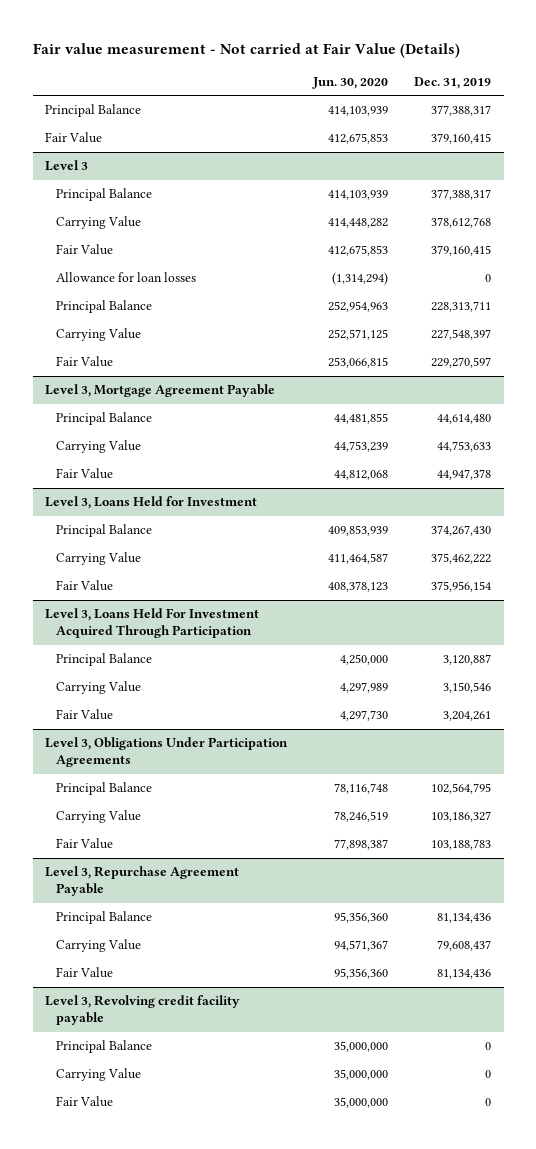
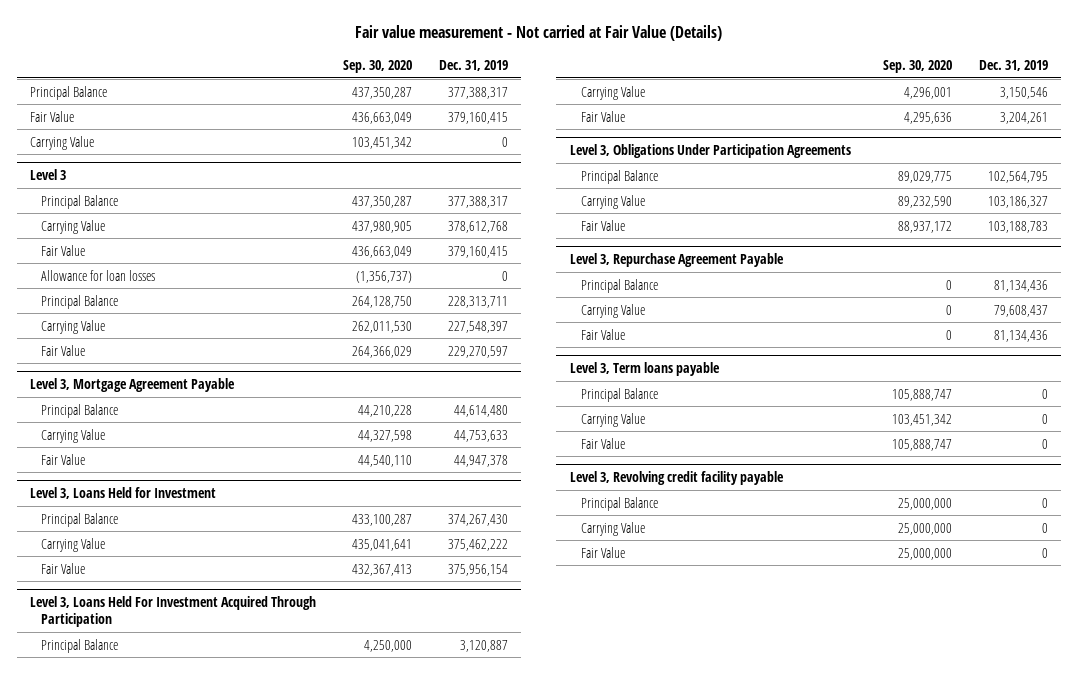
[312,76,389,89] Jun. 30, 2020 -> none
none -> [343,60,413,74] Sep. 30, 2020
none -> [30,135,95,150] Carrying Value
none -> [569,362,720,377] Level 3, Term loans payable
none -> [580,387,658,402] Principal Balance
none -> [580,412,645,427] Carrying Value
none -> [580,437,625,449] Fair Value

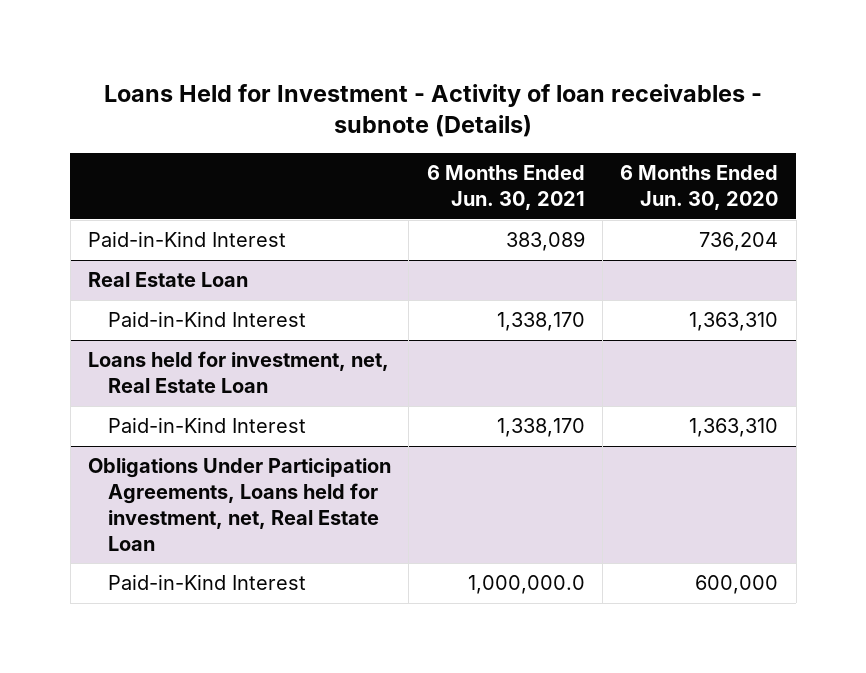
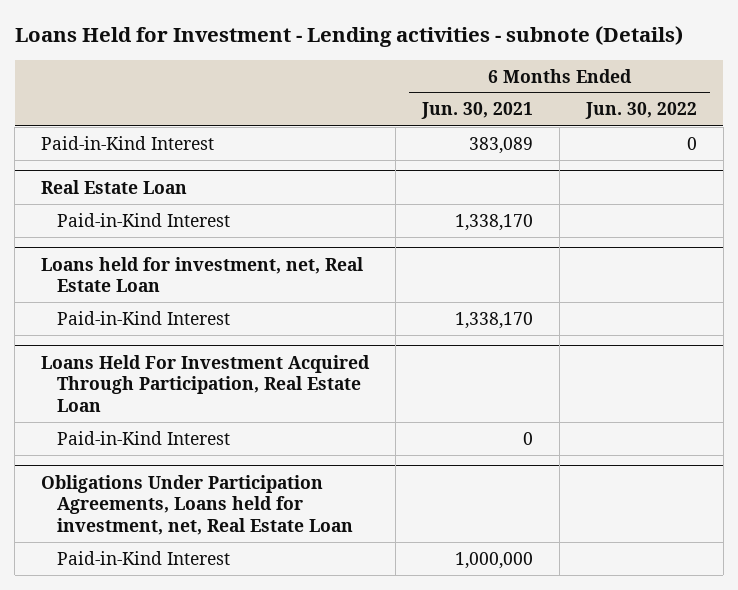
[104,83,763,137] Loans Held for Investment - Activity of loan receivables - subnote (Details) -> [14,26,683,48] Loans Held for Investment - Lending activities - subnote (Details)
[620,165,779,211] 6 Months Ended Jun. 30, 2020 -> none
none -> [585,102,698,120] Jun. 30, 2022
none -> [41,354,371,413] Loans Held For Investment Acquired Through Participation, Real Estate Loan
none -> [57,430,231,445] Paid-in-Kind Interest
[467,575,585,595] 1,000,000.0 -> [455,551,534,569] 1,000,000

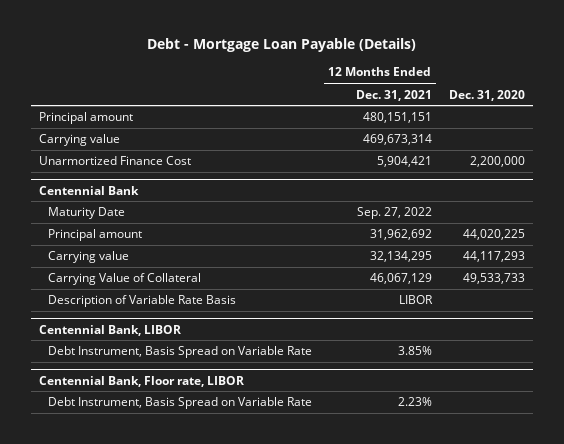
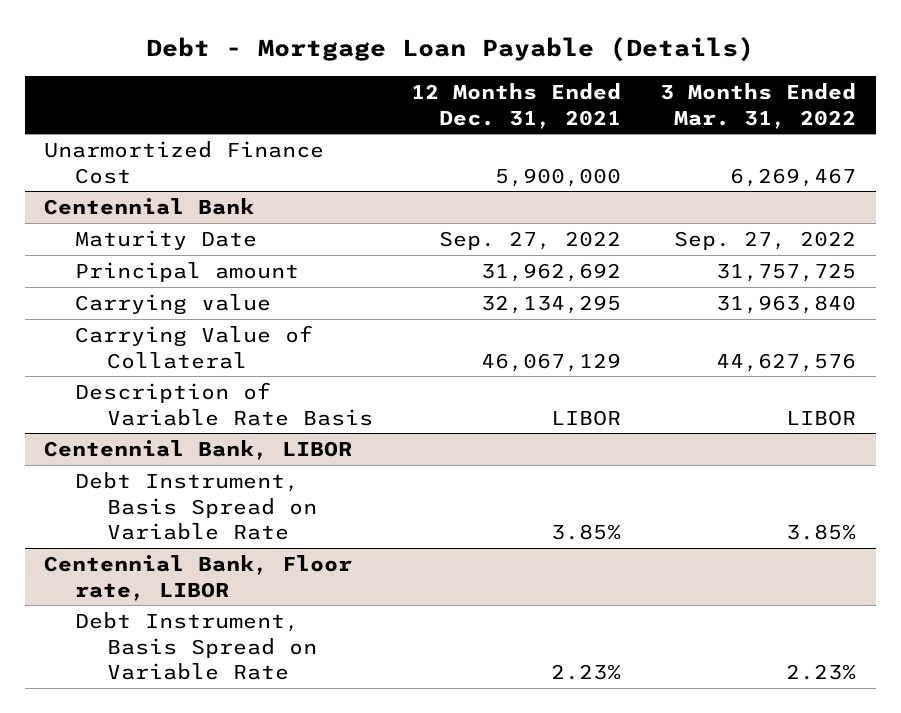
[448,89,525,101] Dec. 31, 2020 -> none
none -> [660,82,857,129] 3 Months Ended Mar. 31, 2022
[39,112,134,125] Principal amount -> none
[39,134,121,147] Carrying value -> none
[376,156,432,168] 5,904,421 -> [495,167,622,187] 5,900,000

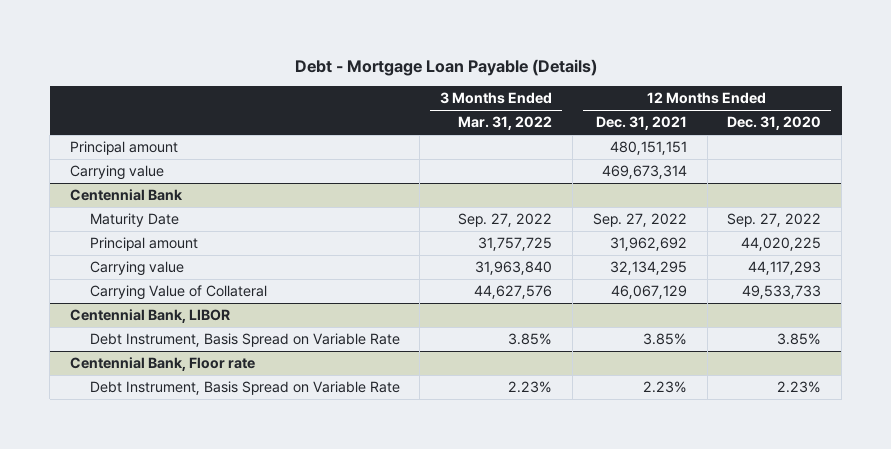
none -> [727,116,822,131] Dec. 31, 2020
[44,140,325,184] Unarmortized Finance Cost -> none
none -> [70,141,179,156] Principal amount
none -> [70,165,165,181] Carrying value
[75,381,373,426] Description of Variable Rate Basis -> none
[44,554,353,601] Centennial Bank, Floor rate, LIBOR -> [70,357,256,372] Centennial Bank, Floor rate

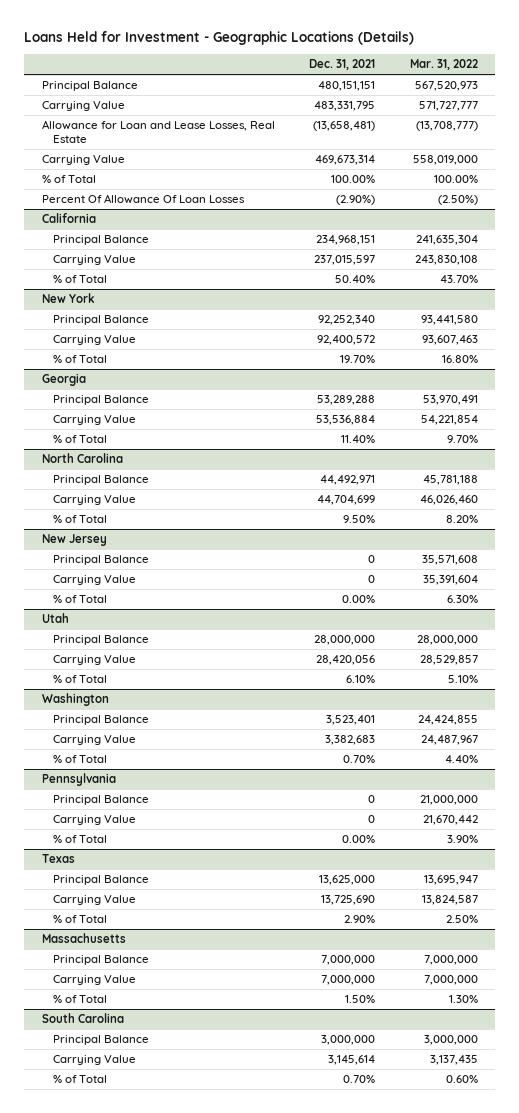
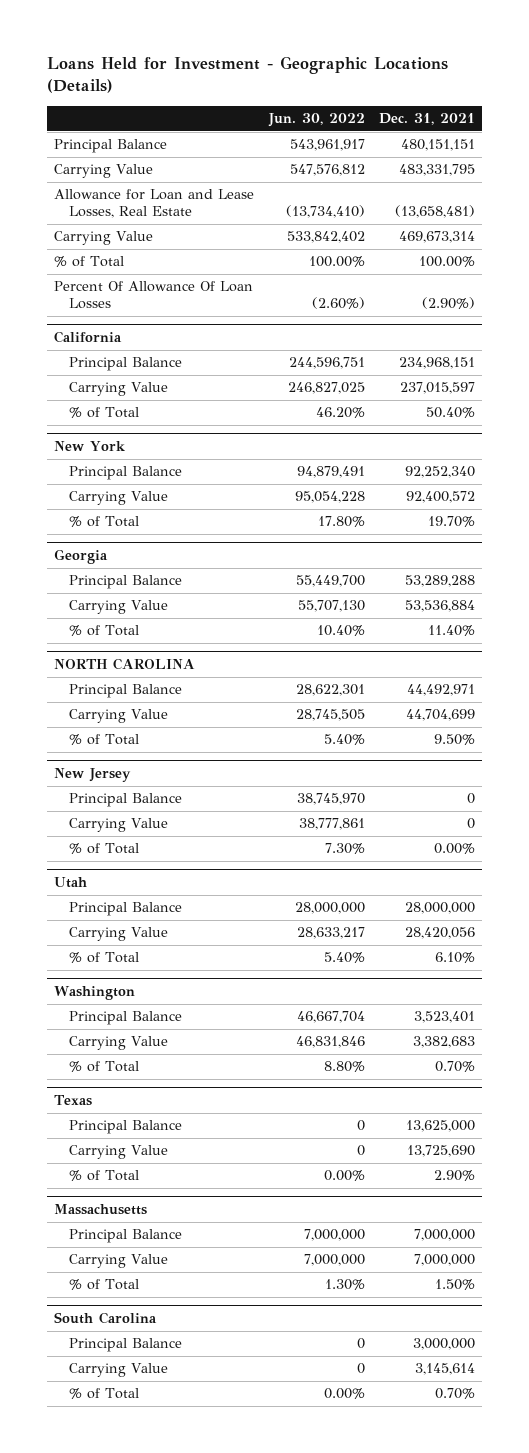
[409,59,478,71] Mar. 31, 2022 -> none
none -> [267,113,365,128] Jun. 30, 2022
[41,453,123,464] North Carolina -> [54,657,196,670] NORTH CAROLINA
[41,773,116,787] Pennsylvania -> none
[53,795,150,806] Principal Balance -> none
[53,815,137,826] Carrying Value -> none
[53,835,108,844] % of Total -> none

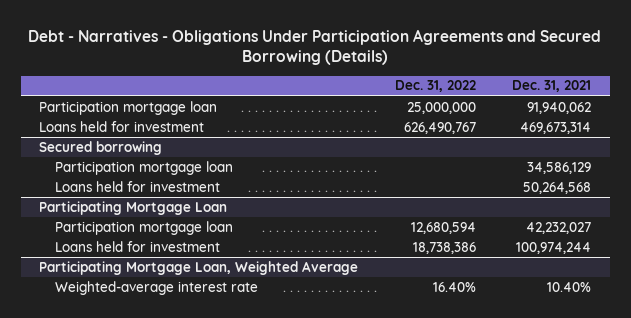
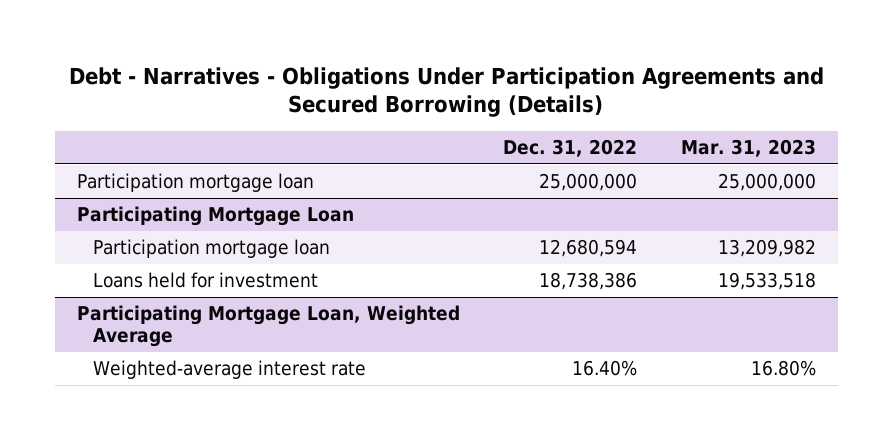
[512,80,592,93] Dec. 31, 2021 -> none
none -> [681,139,817,158] Mar. 31, 2023
[39,120,205,132] Loans held for investment -> none
[39,140,163,155] Secured borrowing -> none
[55,160,234,175] Participation mortgage loan -> none
[55,180,221,192] Loans held for investment -> none

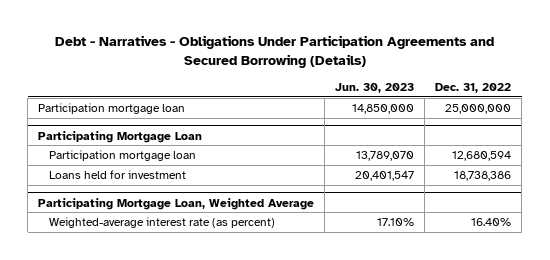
[681,139,817,158] Mar. 31, 2023 -> none
none -> [335,82,415,93] Jun. 30, 2023
[93,360,367,380] Weighted-average interest rate -> [48,216,275,228] Weighted-average interest rate (as percent)

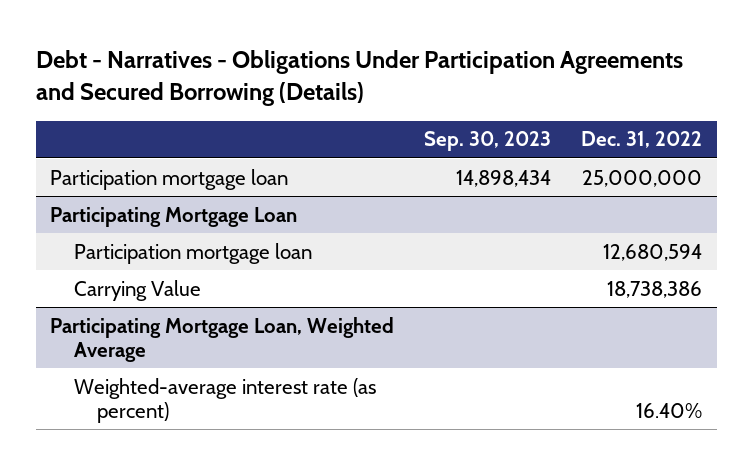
[335,82,415,93] Jun. 30, 2023 -> none
none -> [424,131,552,152] Sep. 30, 2023
[48,169,186,179] Loans held for investment -> [73,279,201,301] Carrying Value

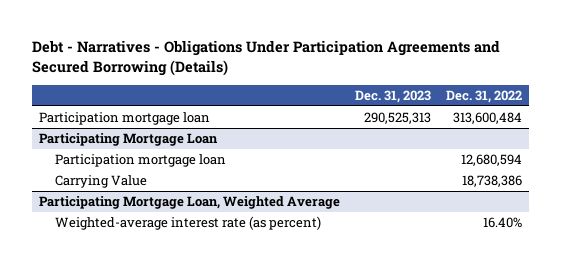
[424,131,552,152] Sep. 30, 2023 -> none
none -> [354,89,431,103] Dec. 31, 2023
[581,169,702,187] 25,000,000 -> [452,112,522,125] 313,600,484

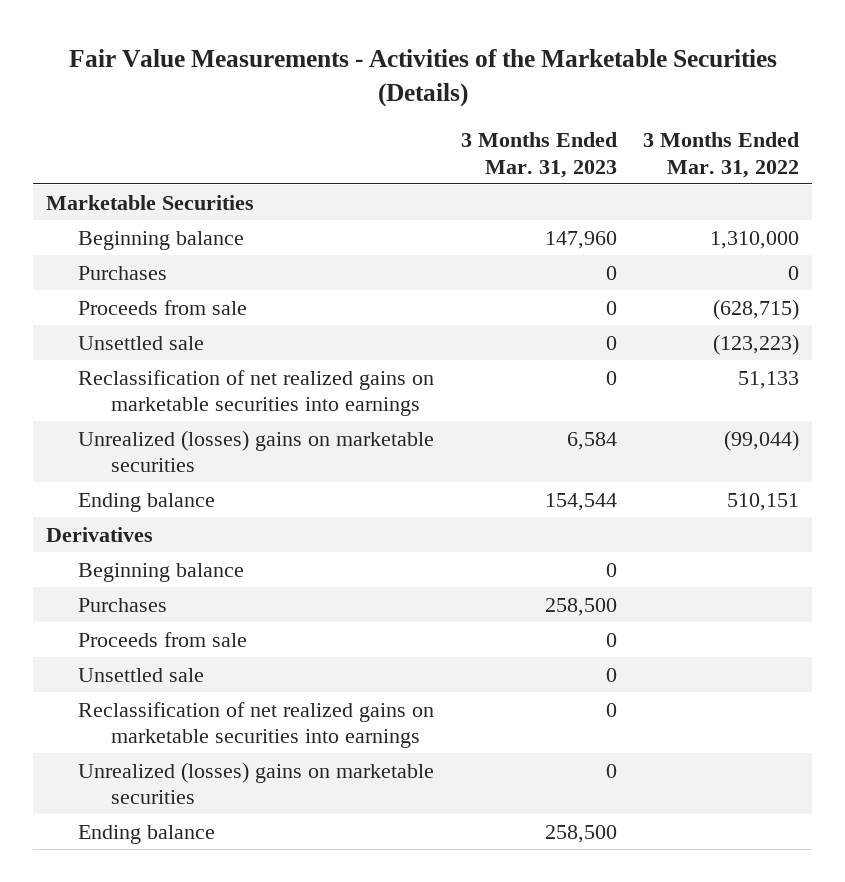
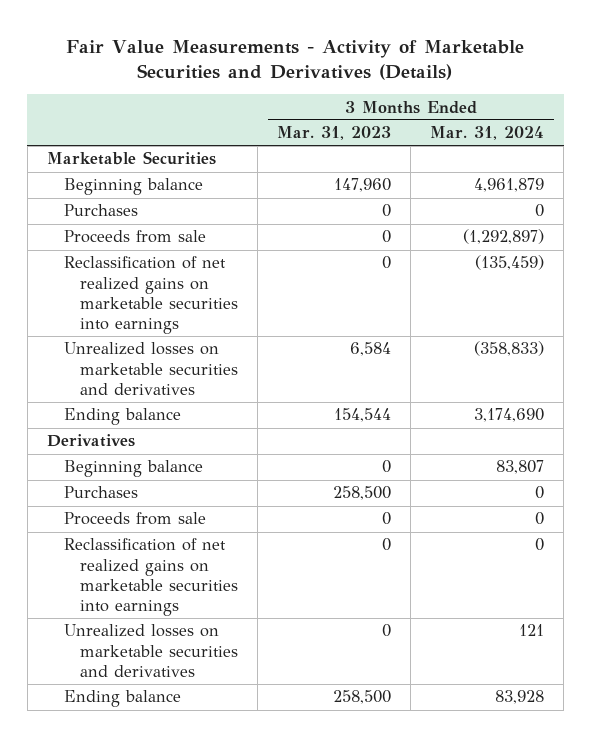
[68,48,777,107] Fair Value Measurements - Activities of the Marketable Securities (Details) -> [66,39,525,81] Fair Value Measurements - Activity of Marketable Securities and Derivatives (Details)
[643,132,800,178] 3 Months Ended Mar. 31, 2022 -> none
none -> [430,126,545,141] Mar. 31, 2024
[78,335,205,350] Unsettled sale -> none
[78,429,435,472] Unrealized (losses) gains on marketable securities -> [63,342,239,396] Unrealized losses on marketable securities and derivatives
[78,667,205,682] Unsettled sale -> none
[78,761,435,804] Unrealized (losses) gains on marketable securities -> [63,624,239,678] Unrealized losses on marketable securities and derivatives

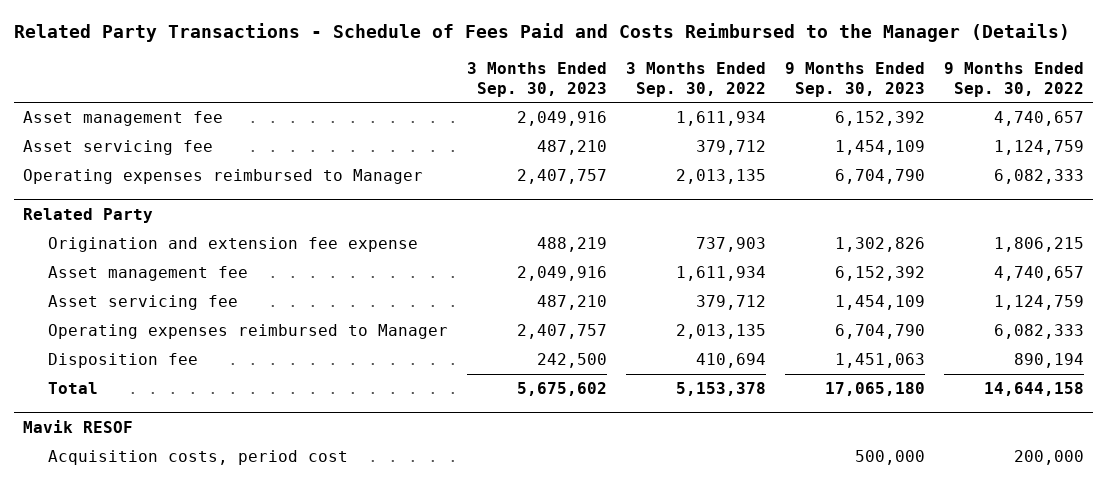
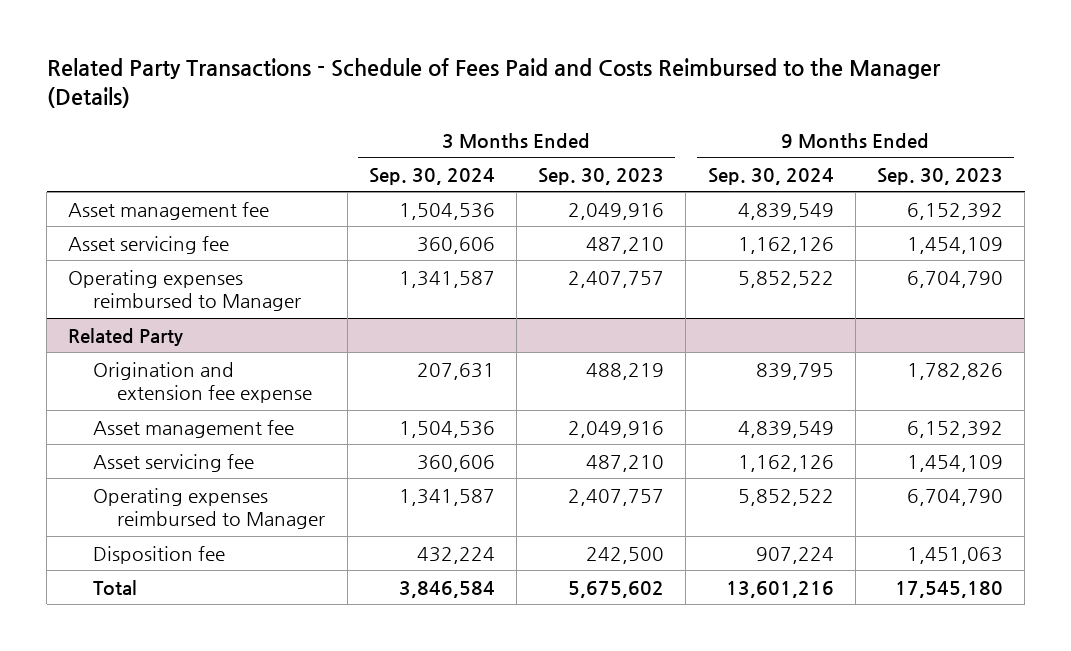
[625,62,766,97] 3 Months Ended Sep. 30, 2022 -> none
[943,62,1084,97] 9 Months Ended Sep. 30, 2022 -> none
none -> [368,167,495,185] Sep. 30, 2024
none -> [707,167,834,185] Sep. 30, 2024
[834,237,925,253] 1,302,826 -> [906,362,1003,380] 1,782,826
[23,419,134,433] Mavik RESOF -> none
[48,450,349,466] Acquisition costs, period cost -> none
[824,382,925,397] 17,065,180 -> [894,580,1003,598] 17,545,180

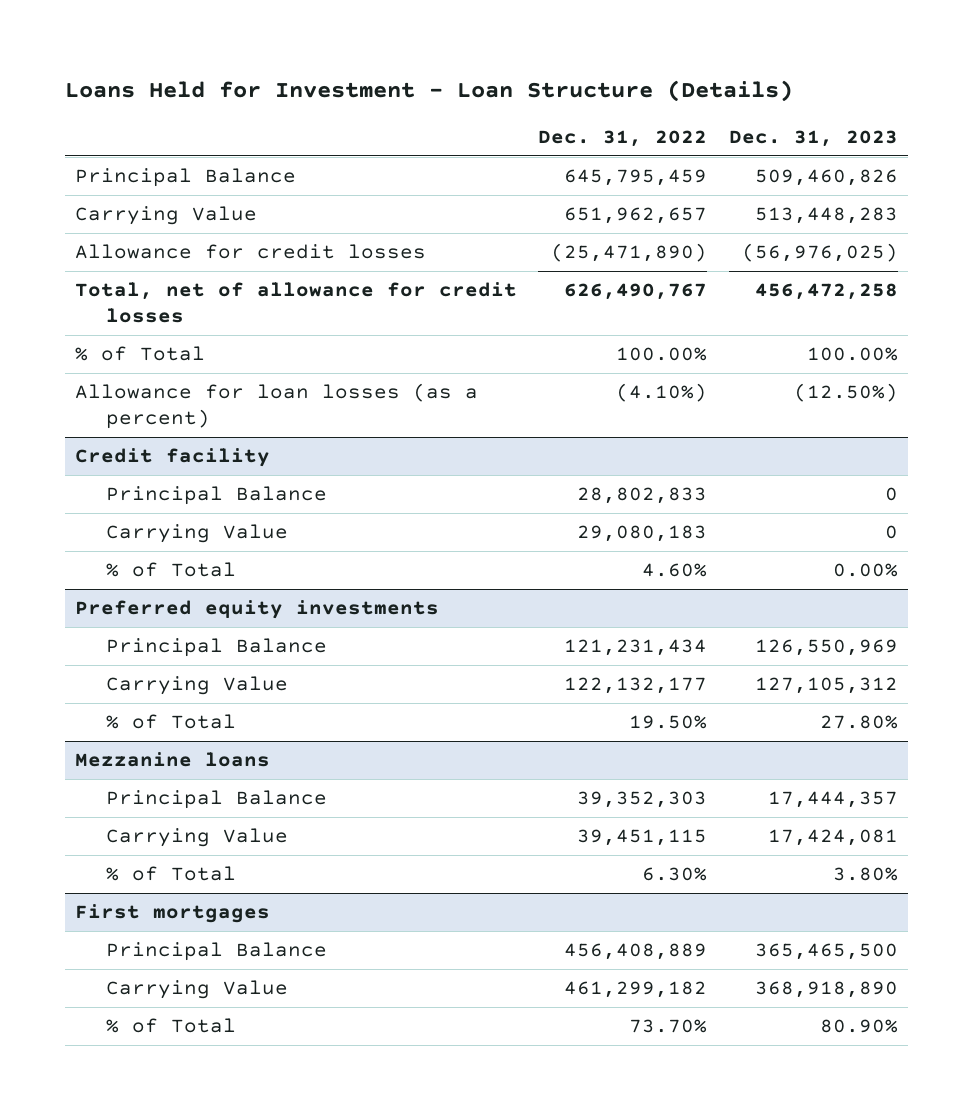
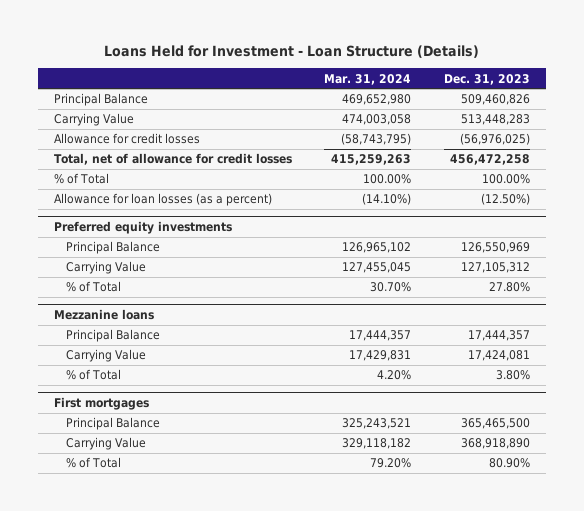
[538,129,708,147] Dec. 31, 2022 -> none
none -> [324,73,412,85] Mar. 31, 2024
[75,448,271,468] Credit facility -> none
[106,486,328,506] Principal Balance -> none
[106,524,289,544] Carrying Value -> none
[106,562,237,578] % of Total -> none

